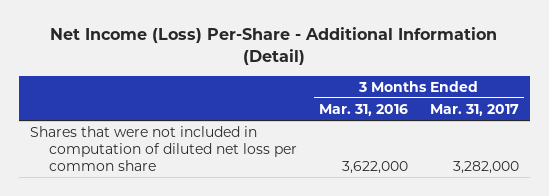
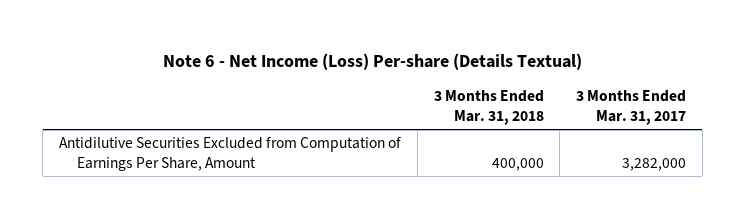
[50,27,498,65] Net Income (Loss) Per-Share - Additional Information (Detail) -> [162,53,582,71] Note 6 - Net Income (Loss) Per-share (Details Textual)
[319,103,409,116] Mar. 31, 2016 -> none
none -> [433,90,544,126] 3 Months Ended Mar. 31, 2018
[29,125,298,172] Shares that were not included in computation of diluted net loss per common share -> [59,137,402,172] Antidilutive Securities Excluded from Computation of Earnings Per Share, Amount

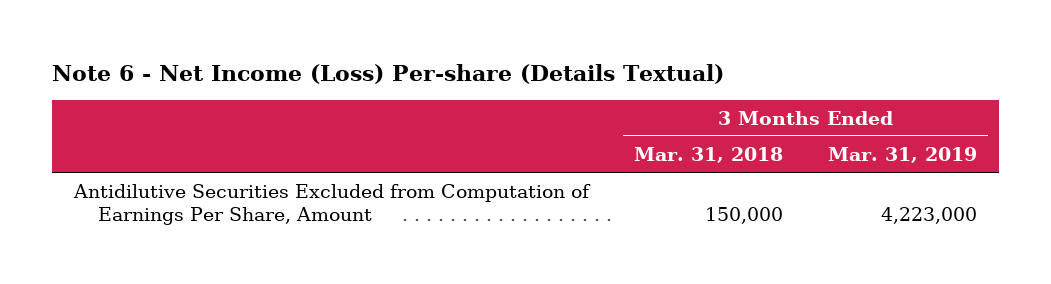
[576,90,687,126] 3 Months Ended Mar. 31, 2017 -> none
none -> [827,146,977,163] Mar. 31, 2019
[491,158,544,172] 400,000 -> [705,206,784,224] 150,000

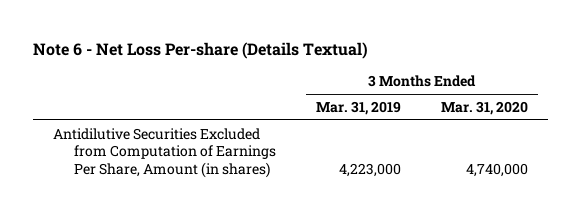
[51,63,724,84] Note 6 - Net Income (Loss) Per-share (Details Textual) -> [33,41,369,59] Note 6 - Net Loss Per-share (Details Textual)
[634,146,784,163] Mar. 31, 2018 -> none
none -> [440,100,528,115] Mar. 31, 2020
[73,183,592,225] Antidilutive Securities Excluded from Computation of Earnings Per Share, Amount -> [53,127,276,179] Antidilutive Securities Excluded from Computation of Earnings Per Share, Amount (in shares)

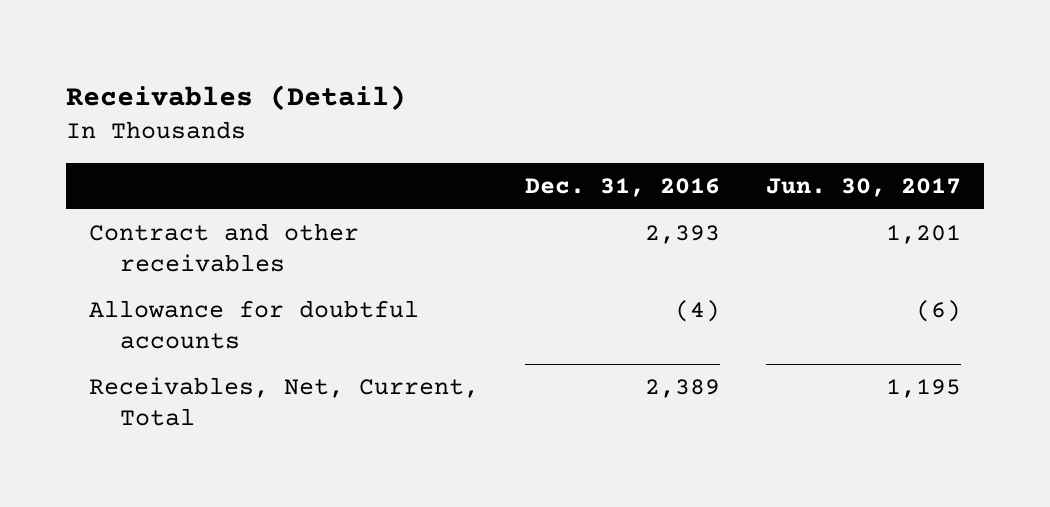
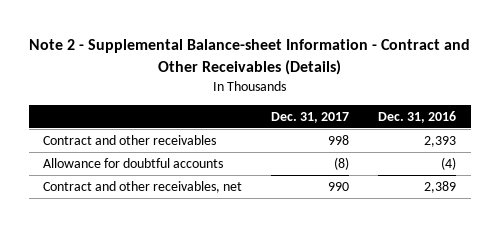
[66,84,407,111] Receivables (Detail) -> [28,39,470,75] Note 2 - Supplemental Balance-sheet Information - Contract and Other Receivables (Details)
[765,178,961,198] Jun. 30, 2017 -> none
none -> [271,111,350,123] Dec. 31, 2017
[89,376,480,427] Receivables, Net, Current, Total -> [43,181,243,194] Contract and other receivables, net

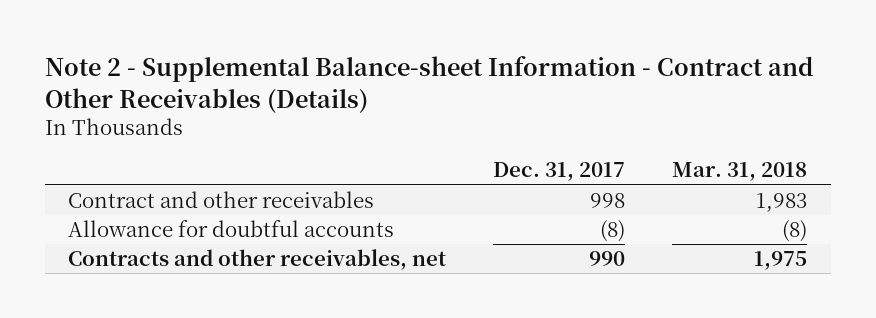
[378,110,457,123] Dec. 31, 2016 -> none
none -> [672,162,808,182] Mar. 31, 2018
[43,181,243,194] Contract and other receivables, net -> [68,249,447,271] Contracts and other receivables, net

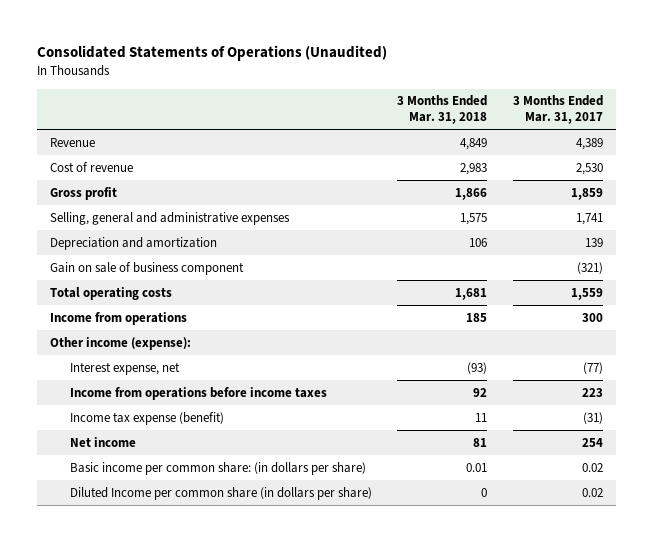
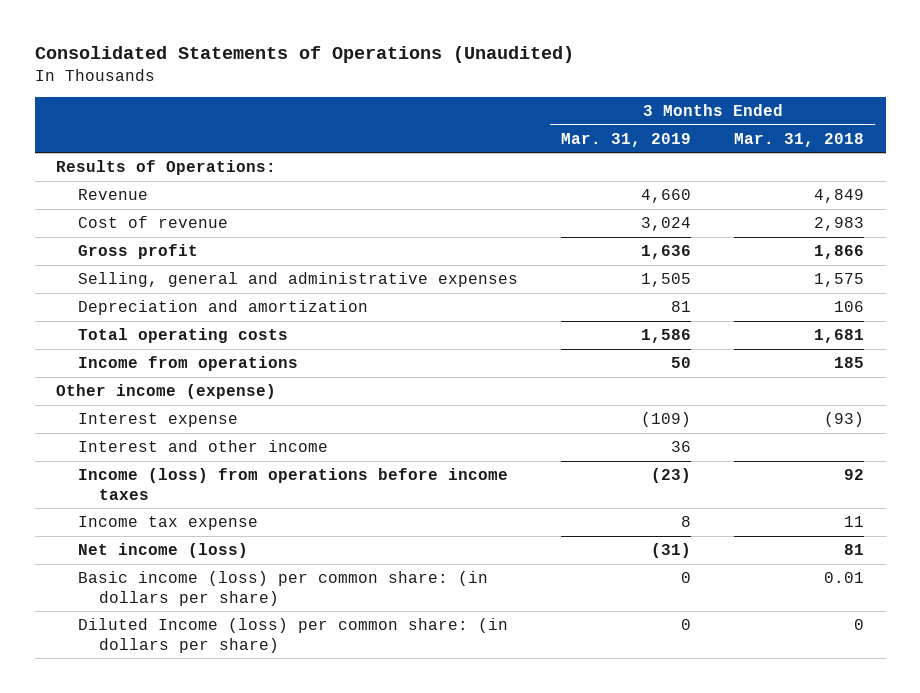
[512,95,603,125] 3 Months Ended Mar. 31, 2017 -> none
none -> [560,132,691,147] Mar. 31, 2019
none -> [56,160,277,176] Results of Operations:
[49,261,244,275] Gain on sale of business component -> none
[49,336,191,350] Other income (expense): -> [56,384,277,400] Other income (expense)
[70,361,181,375] Interest expense, net -> [77,413,238,428] Interest expense
none -> [77,440,328,453] Interest and other income
[70,386,328,400] Income from operations before income taxes -> [77,468,508,500] Income (loss) from operations before income taxes
[70,411,225,425] Income tax expense (benefit) -> [77,516,258,531] Income tax expense
[70,436,137,447] Net income -> [77,543,248,559] Net income (loss)
[70,461,367,475] Basic income per common share: (in dollars per share) -> [77,571,488,606] Basic income (loss) per common share: (in dollars per share)
[70,486,373,500] Diluted Income per common share (in dollars per share) -> [77,618,508,653] Diluted Income (loss) per common share: (in dollars per share)

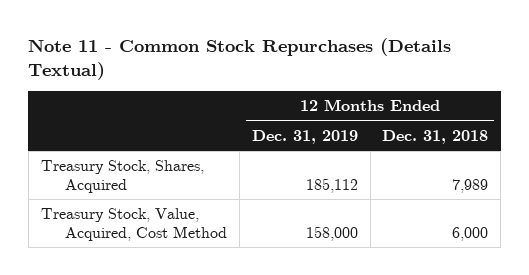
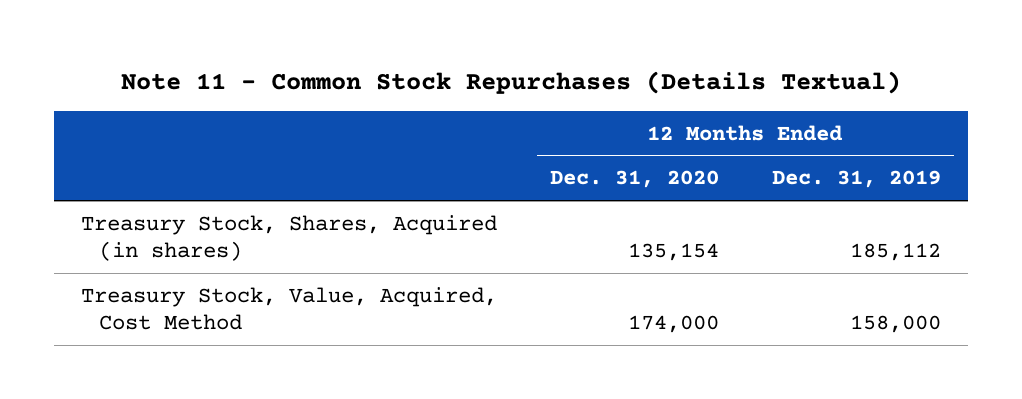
[382,129,489,144] Dec. 31, 2018 -> none
none -> [549,170,719,189] Dec. 31, 2020
[40,160,204,194] Treasury Stock, Shares, Acquired -> [80,214,497,261] Treasury Stock, Shares, Acquired (in shares)

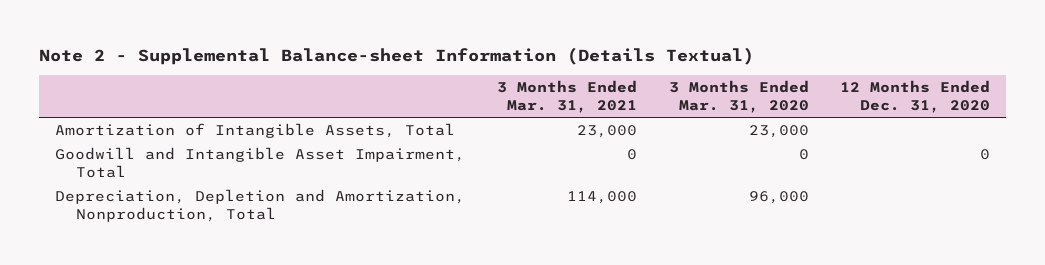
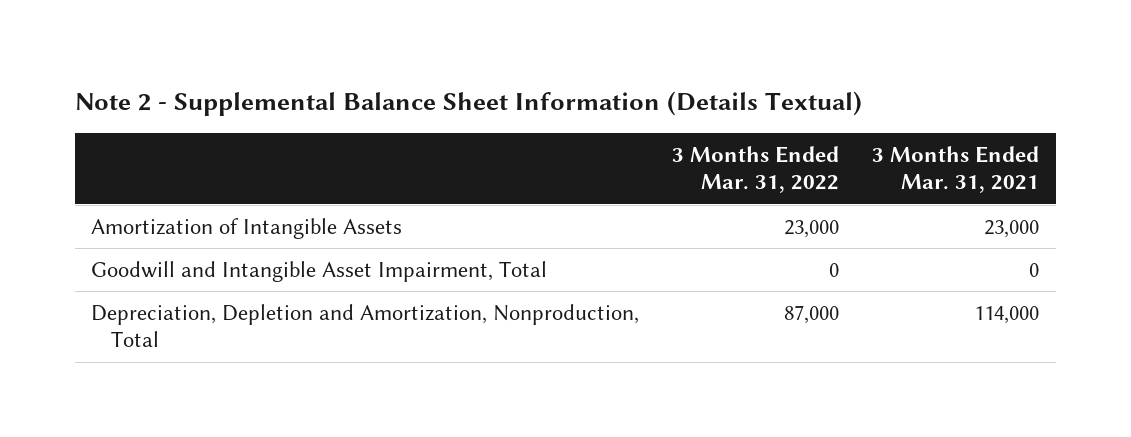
[39,47,755,66] Note 2 - Supplemental Balance-sheet Information (Details Textual) -> [75,91,863,117] Note 2 - Supplemental Balance Sheet Information (Details Textual)
[668,80,809,114] 3 Months Ended Mar. 31, 2020 -> none
[840,80,991,114] 12 Months Ended Dec. 31, 2020 -> none
none -> [672,145,840,194] 3 Months Ended Mar. 31, 2022
[55,123,456,139] Amortization of Intangible Assets, Total -> [91,218,403,240] Amortization of Intangible Assets

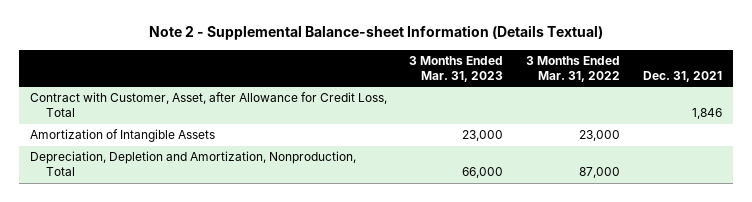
[75,91,863,117] Note 2 - Supplemental Balance Sheet Information (Details Textual) -> [148,25,603,41] Note 2 - Supplemental Balance-sheet Information (Details Textual)
[872,145,1040,194] 3 Months Ended Mar. 31, 2021 -> none
none -> [409,55,504,82] 3 Months Ended Mar. 31, 2023
none -> [642,70,722,82] Dec. 31, 2021
none -> [29,92,387,118] Contract with Customer, Asset, after Allowance for Credit Loss, Total
[91,261,548,283] Goodwill and Intangible Asset Impairment, Total -> none

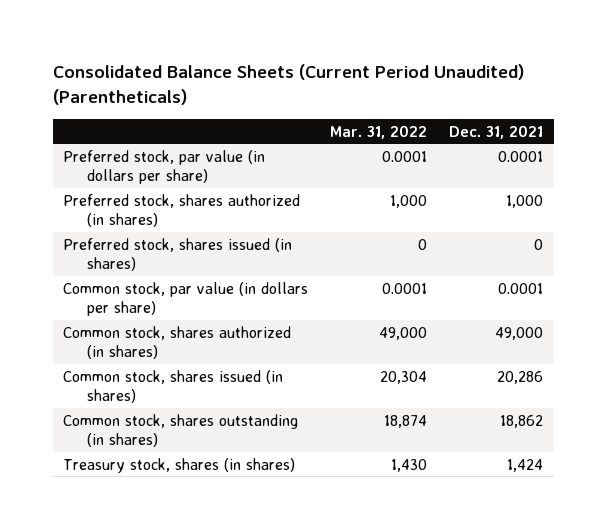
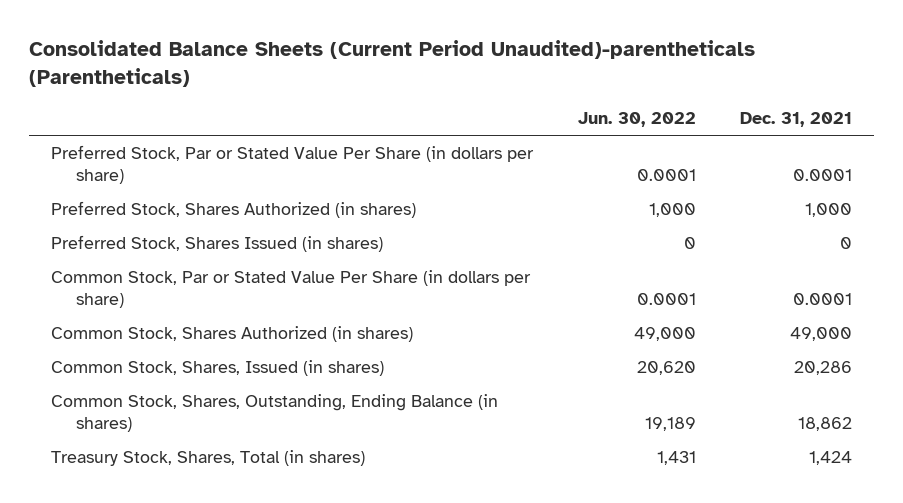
[52,63,524,105] Consolidated Balance Sheets (Current Period Unaudited) (Parentheticals) -> [28,40,755,87] Consolidated Balance Sheets (Current Period Unaudited)-parentheticals (Parentheticals)
[330,124,428,139] Mar. 31, 2022 -> none
none -> [577,112,696,128] Jun. 30, 2022
[63,149,266,185] Preferred stock, par value (in dollars per share) -> [51,145,535,185] Preferred Stock, Par or Stated Value Per Share (in dollars per share)
[63,193,301,228] Preferred stock, shares authorized (in shares) -> [51,201,417,219] Preferred Stock, Shares Authorized (in shares)
[63,237,293,272] Preferred stock, shares issued (in shares) -> [51,235,384,253] Preferred Stock, Shares Issued (in shares)
[63,281,309,317] Common stock, par value (in dollars per share) -> [51,270,532,309] Common Stock, Par or Stated Value Per Share (in dollars per share)
[63,325,292,360] Common stock, shares authorized (in shares) -> [51,326,414,343] Common Stock, Shares Authorized (in shares)
[63,369,284,404] Common stock, shares issued (in shares) -> [51,360,385,377] Common Stock, Shares, Issued (in shares)
[63,413,299,448] Common stock, shares outstanding (in shares) -> [51,394,499,433] Common Stock, Shares, Outstanding, Ending Balance (in shares)
[63,457,296,473] Treasury stock, shares (in shares) -> [51,450,366,467] Treasury Stock, Shares, Total (in shares)

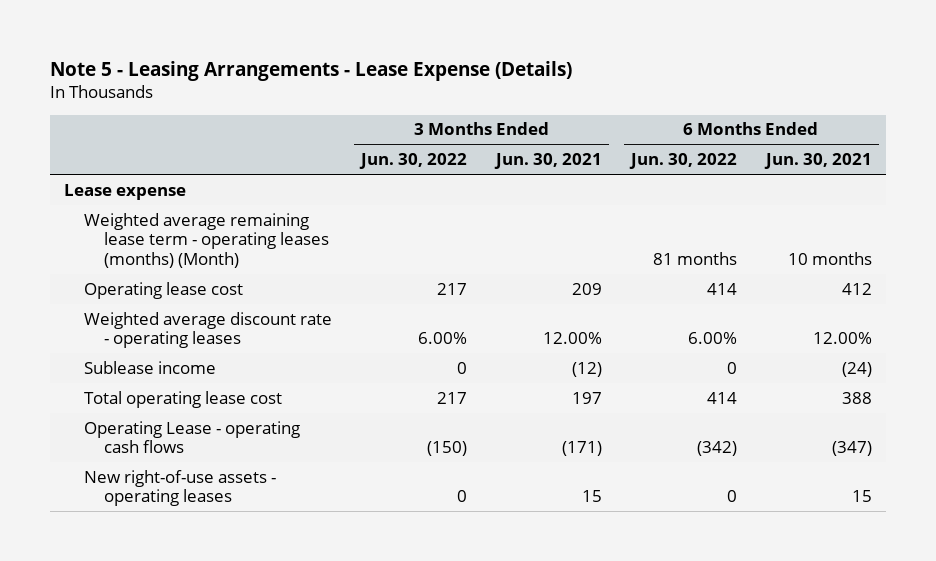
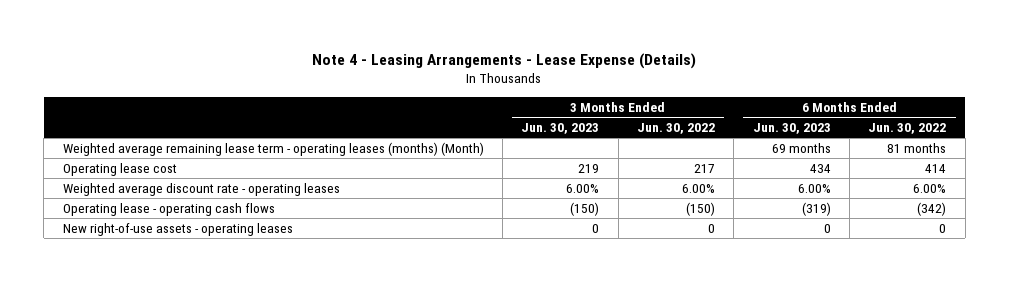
[49,60,572,81] Note 5 - Leasing Arrangements - Lease Expense (Details) -> [312,52,697,69] Note 4 - Leasing Arrangements - Lease Expense (Details)
[494,153,603,170] Jun. 30, 2021 -> none
[763,153,872,170] Jun. 30, 2021 -> none
none -> [521,122,600,134] Jun. 30, 2023
none -> [752,122,831,134] Jun. 30, 2023
[64,183,187,200] Lease expense -> none
[84,360,217,374] Sublease income -> none
[84,390,283,408] Total operating lease cost -> none
[84,420,301,454] Operating Lease - operating cash flows -> [62,202,275,216] Operating lease - operating cash flows

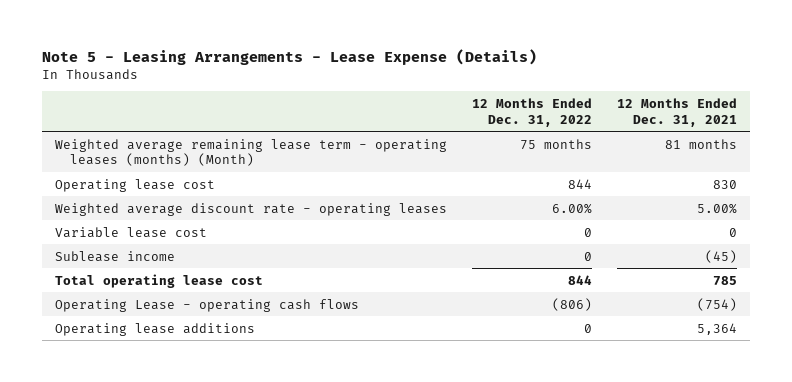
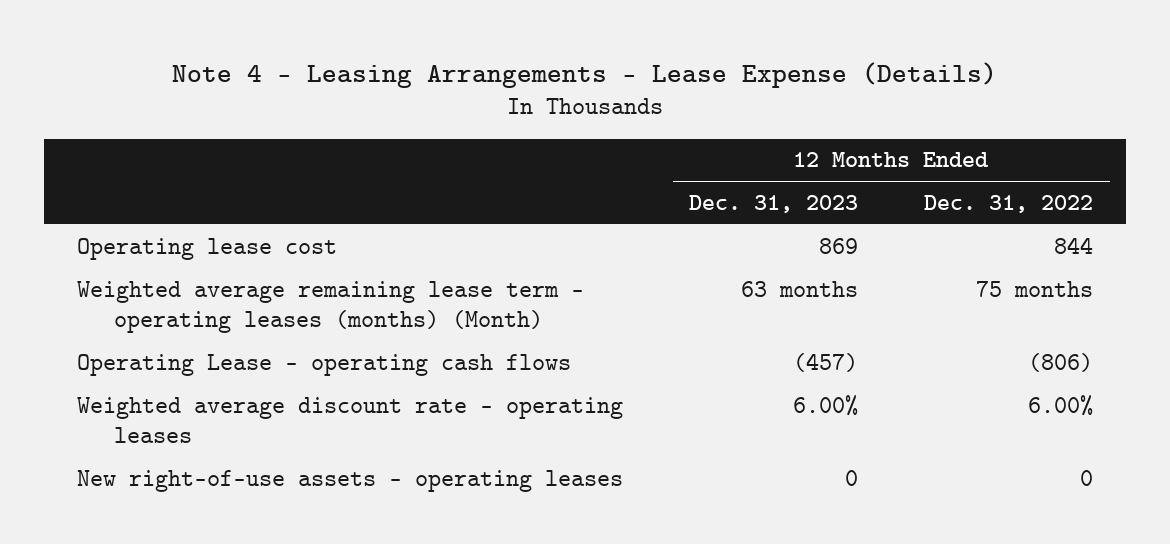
[41,48,537,65] Note 5 - Leasing Arrangements - Lease Expense (Details) -> [172,61,998,88] Note 4 - Leasing Arrangements - Lease Expense (Details)
[616,97,737,127] 12 Months Ended Dec. 31, 2021 -> none
none -> [689,194,859,213] Dec. 31, 2023
[54,226,207,238] Variable lease cost -> none
[54,250,175,262] Sublease income -> none
[54,273,263,288] Total operating lease cost -> none
[54,138,447,167] Weighted average remaining lease term - operating leases (months) (Month) -> [77,280,585,333] Weighted average remaining lease term - operating leases (months) (Month)
[54,202,447,216] Weighted average discount rate - operating leases -> [77,396,624,443] Weighted average discount rate - operating leases
[54,322,255,336] Operating lease additions -> [77,469,624,492] New right-of-use assets - operating leases

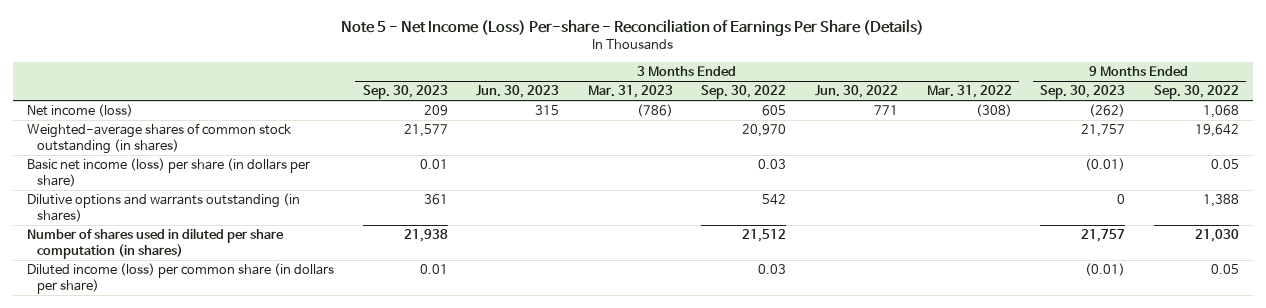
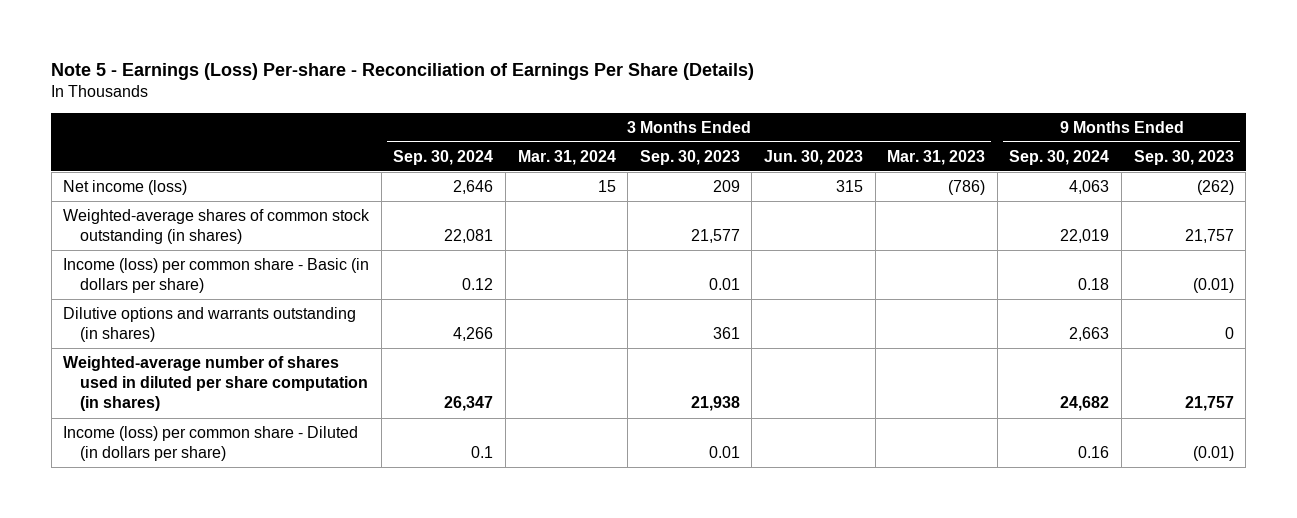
[340,19,924,37] Note 5 - Net Income (Loss) Per-share - Reconciliation of Earnings Per Share (Details) -> [51,62,755,80] Note 5 - Earnings (Loss) Per-share - Reconciliation of Earnings Per Share (Details)
[701,85,787,100] Sep. 30, 2022 -> none
[814,85,898,99] Jun. 30, 2022 -> none
[926,85,1012,99] Mar. 31, 2022 -> none
[1153,85,1239,100] Sep. 30, 2022 -> none
none -> [393,149,494,165] Sep. 30, 2024
none -> [517,149,616,165] Mar. 31, 2024
none -> [1009,149,1110,165] Sep. 30, 2024
[26,158,310,187] Basic net income (loss) per share (in dollars per share) -> [63,257,370,294] Income (loss) per common share - Basic (in dollars per share)
[26,228,284,259] Number of shares used in diluted per share computation (in shares) -> [63,355,369,412] Weighted-average number of shares used in diluted per share computation (in shares)
[26,263,334,294] Diluted income (loss) per common share (in dollars per share) -> [63,425,359,462] Income (loss) per common share - Diluted (in dollars per share)

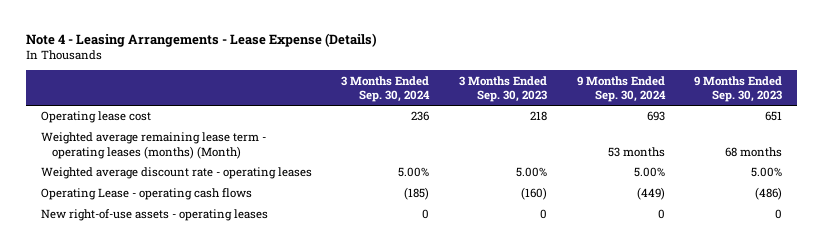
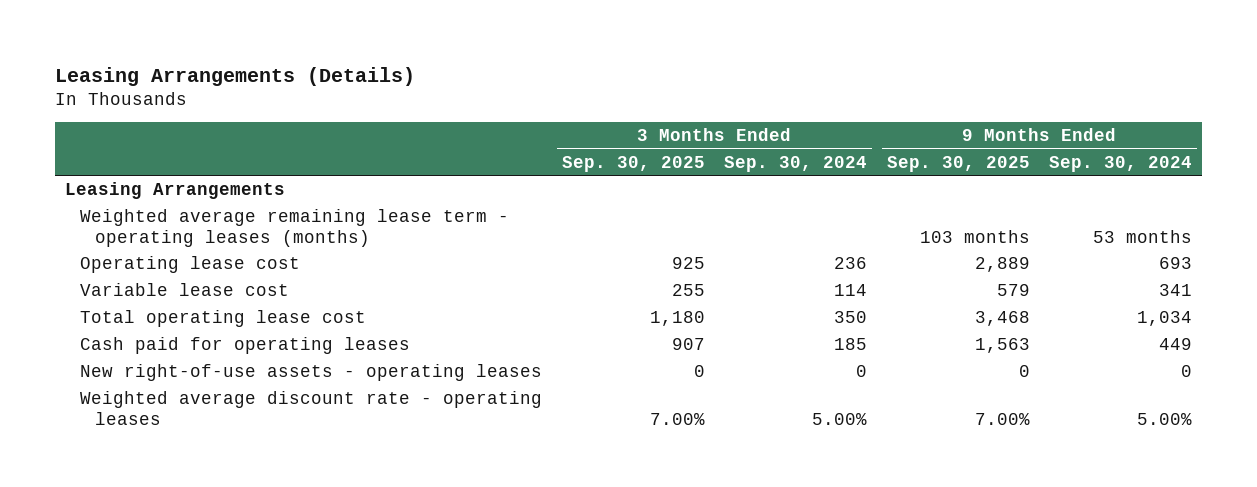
[25,32,377,47] Note 4 - Leasing Arrangements - Lease Expense (Details) -> [54,66,415,86] Leasing Arrangements (Details)
[458,75,547,103] 3 Months Ended Sep. 30, 2023 -> none
[694,75,783,103] 9 Months Ended Sep. 30, 2023 -> none
none -> [561,155,705,172] Sep. 30, 2025
none -> [886,155,1030,172] Sep. 30, 2025
none -> [64,181,285,199] Leasing Arrangements
none -> [80,208,510,247] Weighted average remaining lease term - operating leases (months)
[40,132,266,159] Weighted average remaining lease term - operating leases (months) (Month) -> none
none -> [80,282,290,296] Variable lease cost
none -> [80,309,367,327] Total operating lease cost
[40,188,252,201] Operating Lease - operating cash flows -> [80,336,411,354] Cash paid for operating leases
[404,187,430,201] (185) -> [834,337,868,350] 185
[636,187,665,201] (449) -> [1159,337,1193,350] 449
[40,167,312,180] Weighted average discount rate - operating leases -> [80,390,543,425] Weighted average discount rate - operating leases

